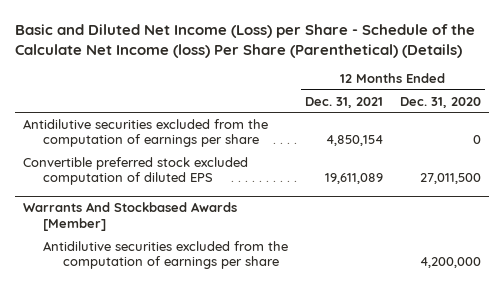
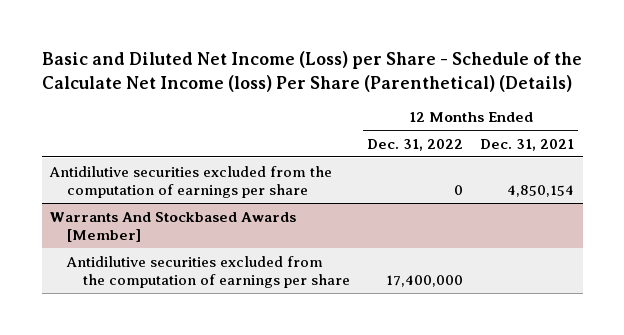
[399,96,481,108] Dec. 31, 2020 -> none
none -> [367,138,464,151] Dec. 31, 2022
[23,156,249,186] Convertible preferred stock excluded computation of diluted EPS -> none

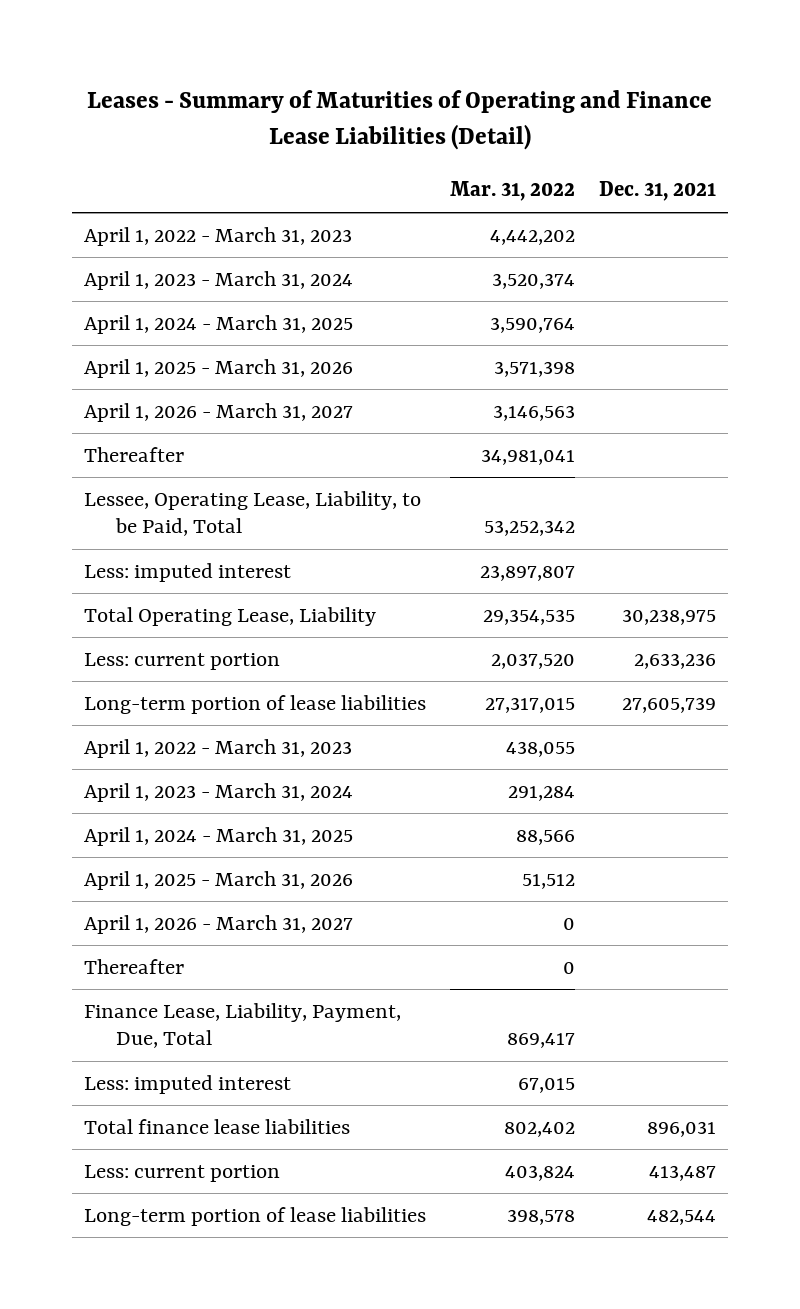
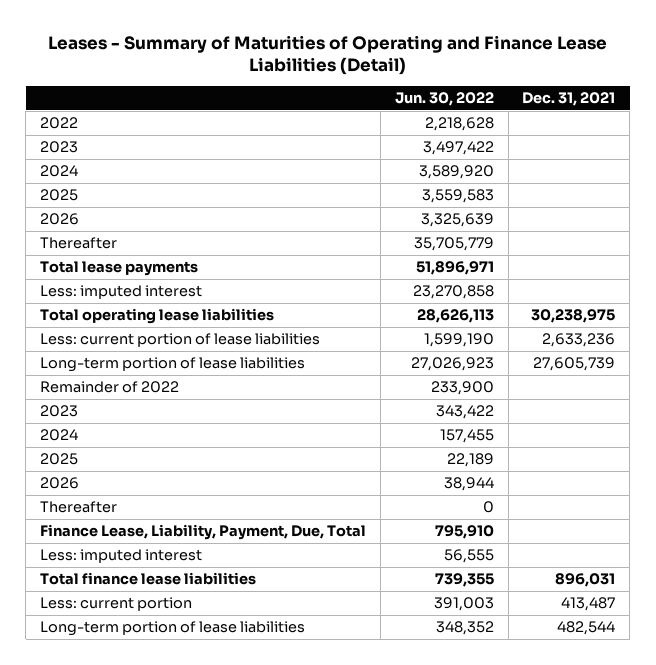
[450,181,576,202] Mar. 31, 2022 -> none
none -> [394,92,494,107] Jun. 30, 2022
[84,402,354,422] April 1, 2026 - March 31, 2027 -> none
none -> [40,117,79,130] 2022
[84,226,353,246] April 1, 2022 - March 31, 2023 -> [40,141,79,154] 2023
[84,270,354,290] April 1, 2023 - March 31, 2024 -> [40,165,79,178] 2024
[84,314,354,334] April 1, 2024 - March 31, 2025 -> [40,189,79,202] 2025
[84,358,354,378] April 1, 2025 - March 31, 2026 -> [40,213,80,226] 2026
[84,490,422,537] Lessee, Operating Lease, Liability, to be Paid, Total -> [40,261,199,277] Total lease payments
[84,606,377,626] Total Operating Lease, Liability -> [40,308,275,325] Total operating lease liabilities
[84,652,281,670] Less: current portion -> [40,333,321,348] Less: current portion of lease liabilities
[84,914,354,934] April 1, 2026 - March 31, 2027 -> none
none -> [40,381,180,394] Remainder of 2022
[84,738,353,758] April 1, 2022 - March 31, 2023 -> [40,405,79,418] 2023
[84,782,354,802] April 1, 2023 - March 31, 2024 -> [40,429,79,442] 2024
[84,826,354,846] April 1, 2024 - March 31, 2025 -> [40,453,79,466] 2025
[84,870,354,890] April 1, 2025 - March 31, 2026 -> [40,477,80,490] 2026

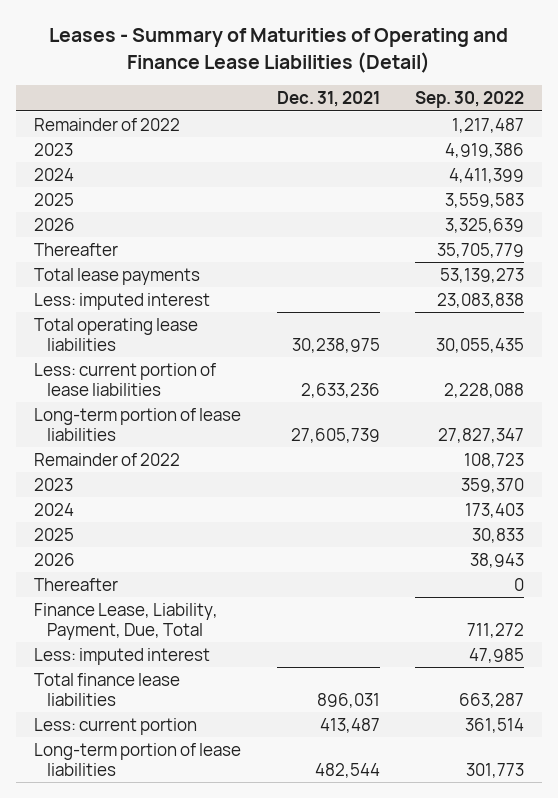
[394,92,494,107] Jun. 30, 2022 -> none
none -> [415,91,525,109] Sep. 30, 2022
[40,117,79,130] 2022 -> [33,117,180,131] Remainder of 2022

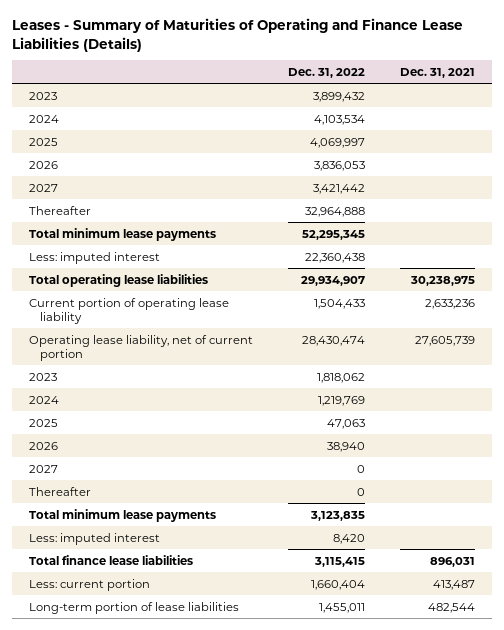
[49,28,509,73] Leases - Summary of Maturities of Operating and Finance Lease Liabilities (Detail) -> [12,18,464,52] Leases - Summary of Maturities of Operating and Finance Lease Liabilities (Details)
[415,91,525,109] Sep. 30, 2022 -> none
none -> [287,67,365,78] Dec. 31, 2022
[33,117,180,131] Remainder of 2022 -> none
none -> [29,183,59,192] 2027
[33,267,200,285] Total lease payments -> [29,227,217,241] Total minimum lease payments
[33,452,180,466] Remainder of 2022 -> none
[33,362,216,396] Less: current portion of lease liabilities -> [29,297,230,324] Current portion of operating lease liability
[33,407,241,441] Long-term portion of lease liabilities -> [29,334,254,361] Operating lease liability, net of current portion
none -> [29,464,59,473] 2027
[33,602,218,640] Finance Lease, Liability, Payment, Due, Total -> [29,508,217,522] Total minimum lease payments

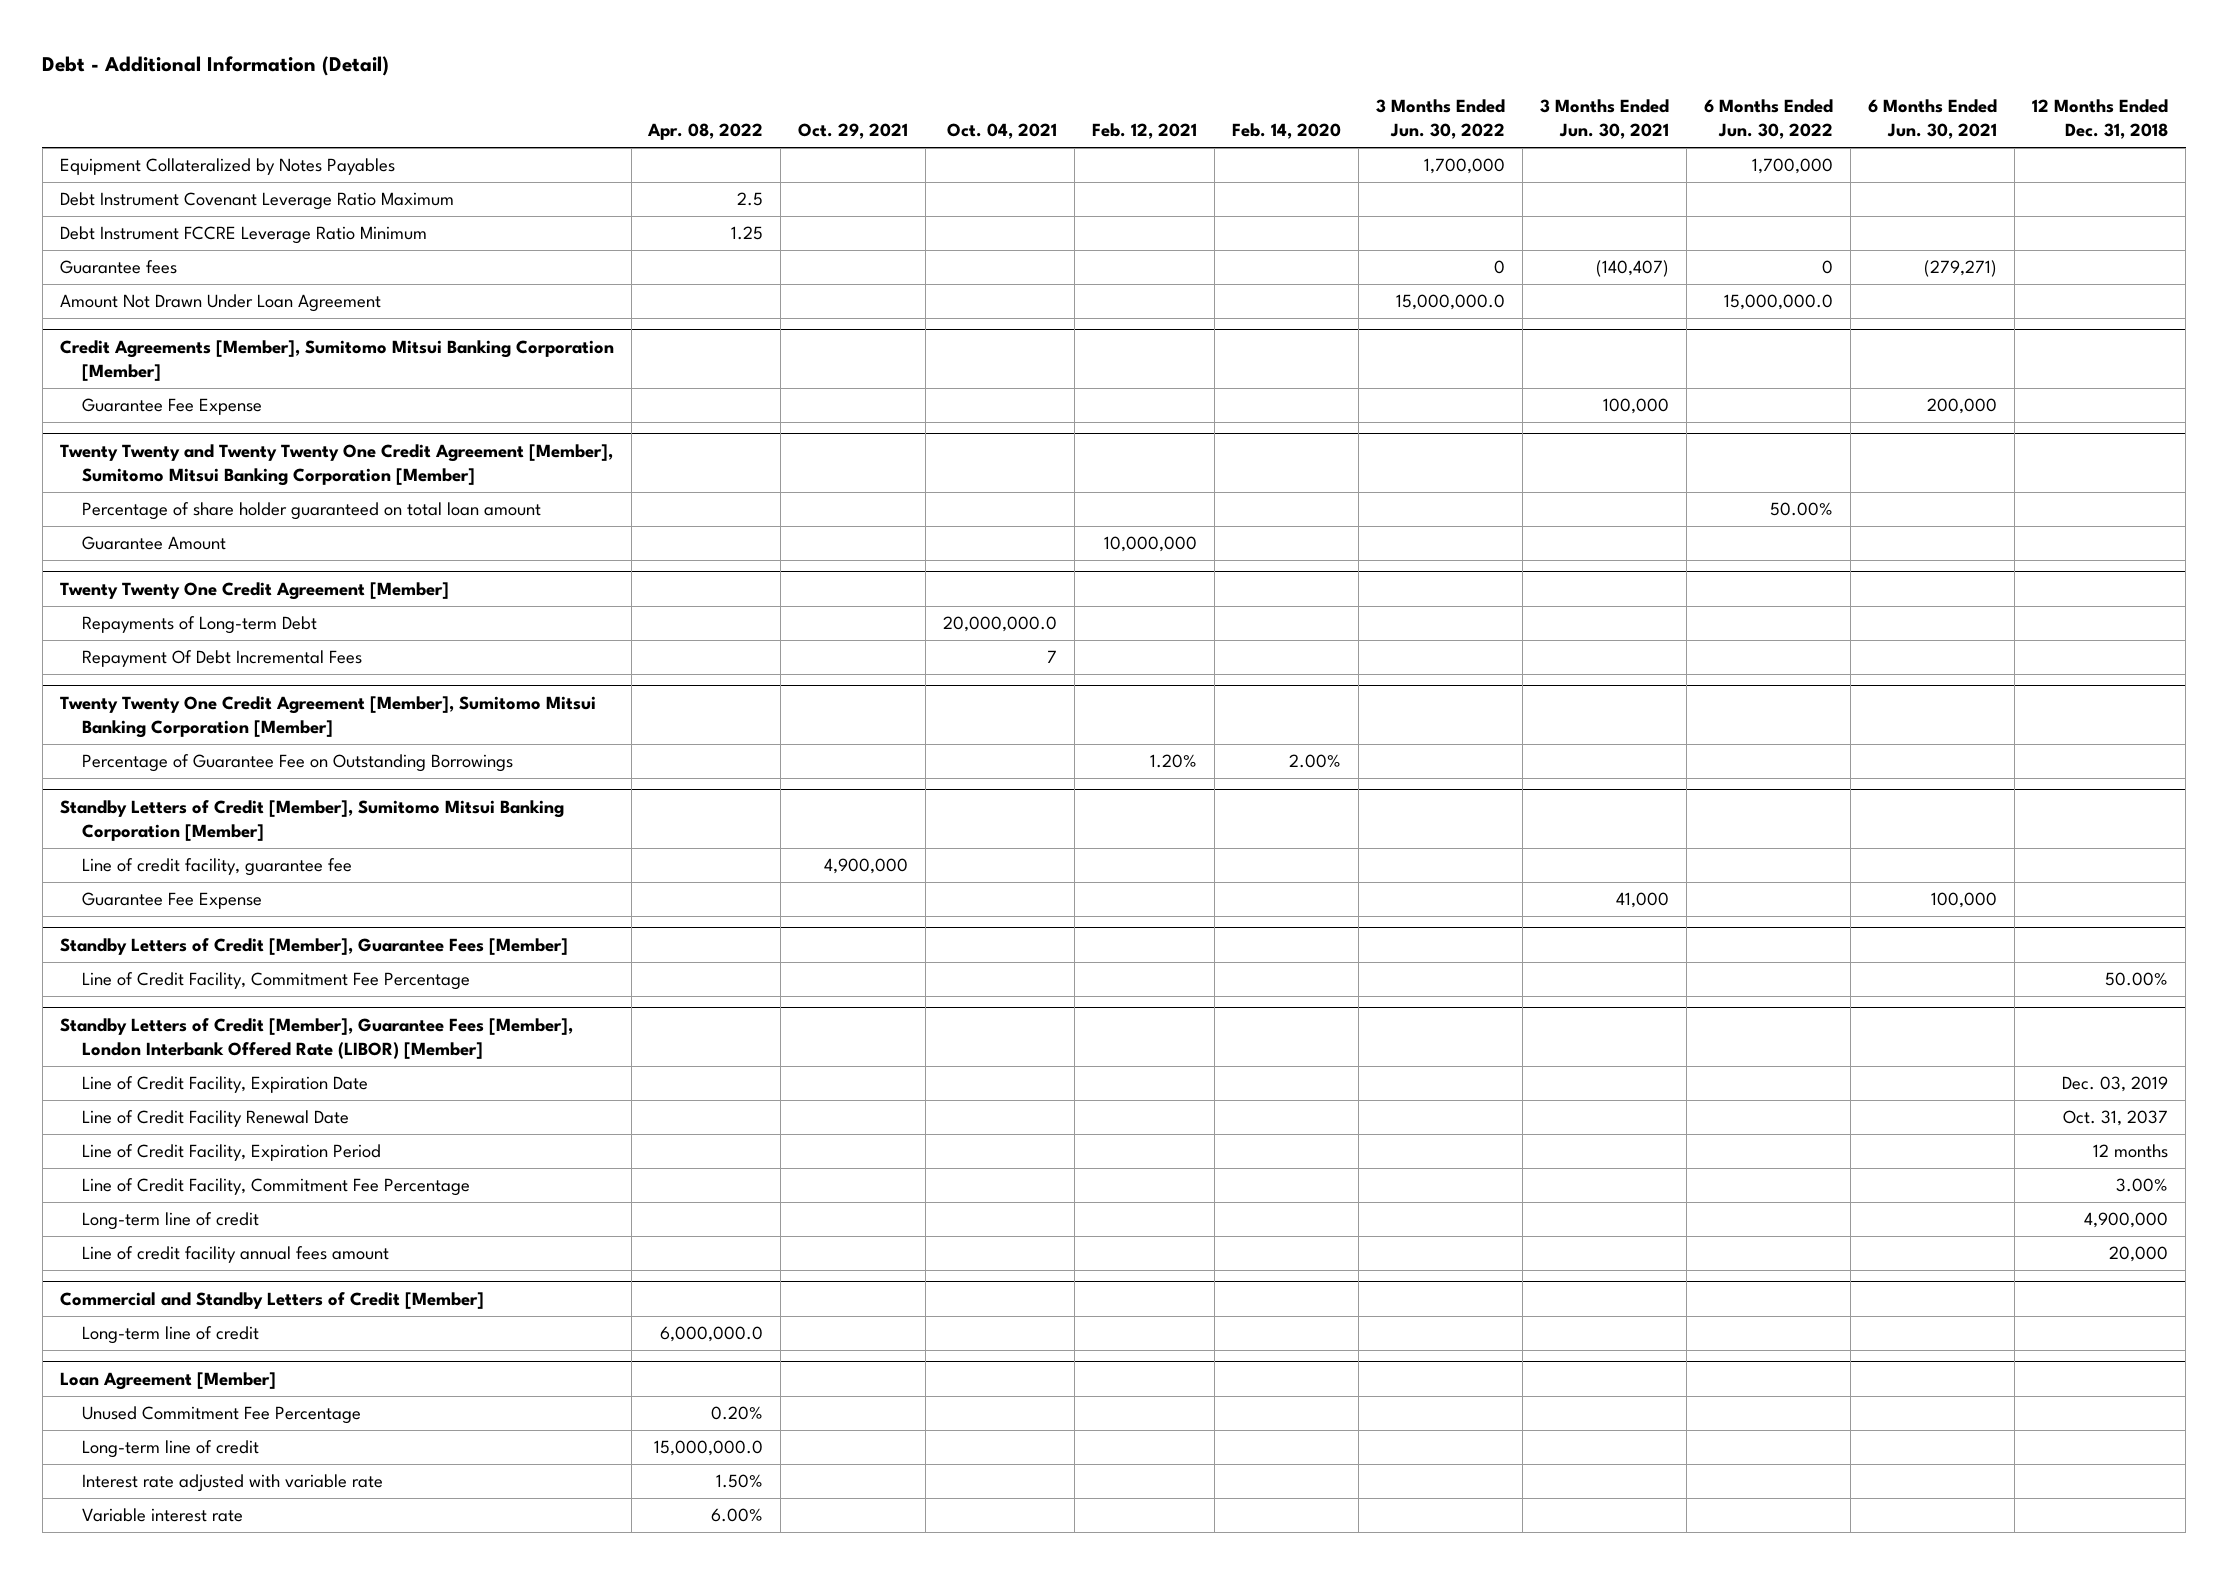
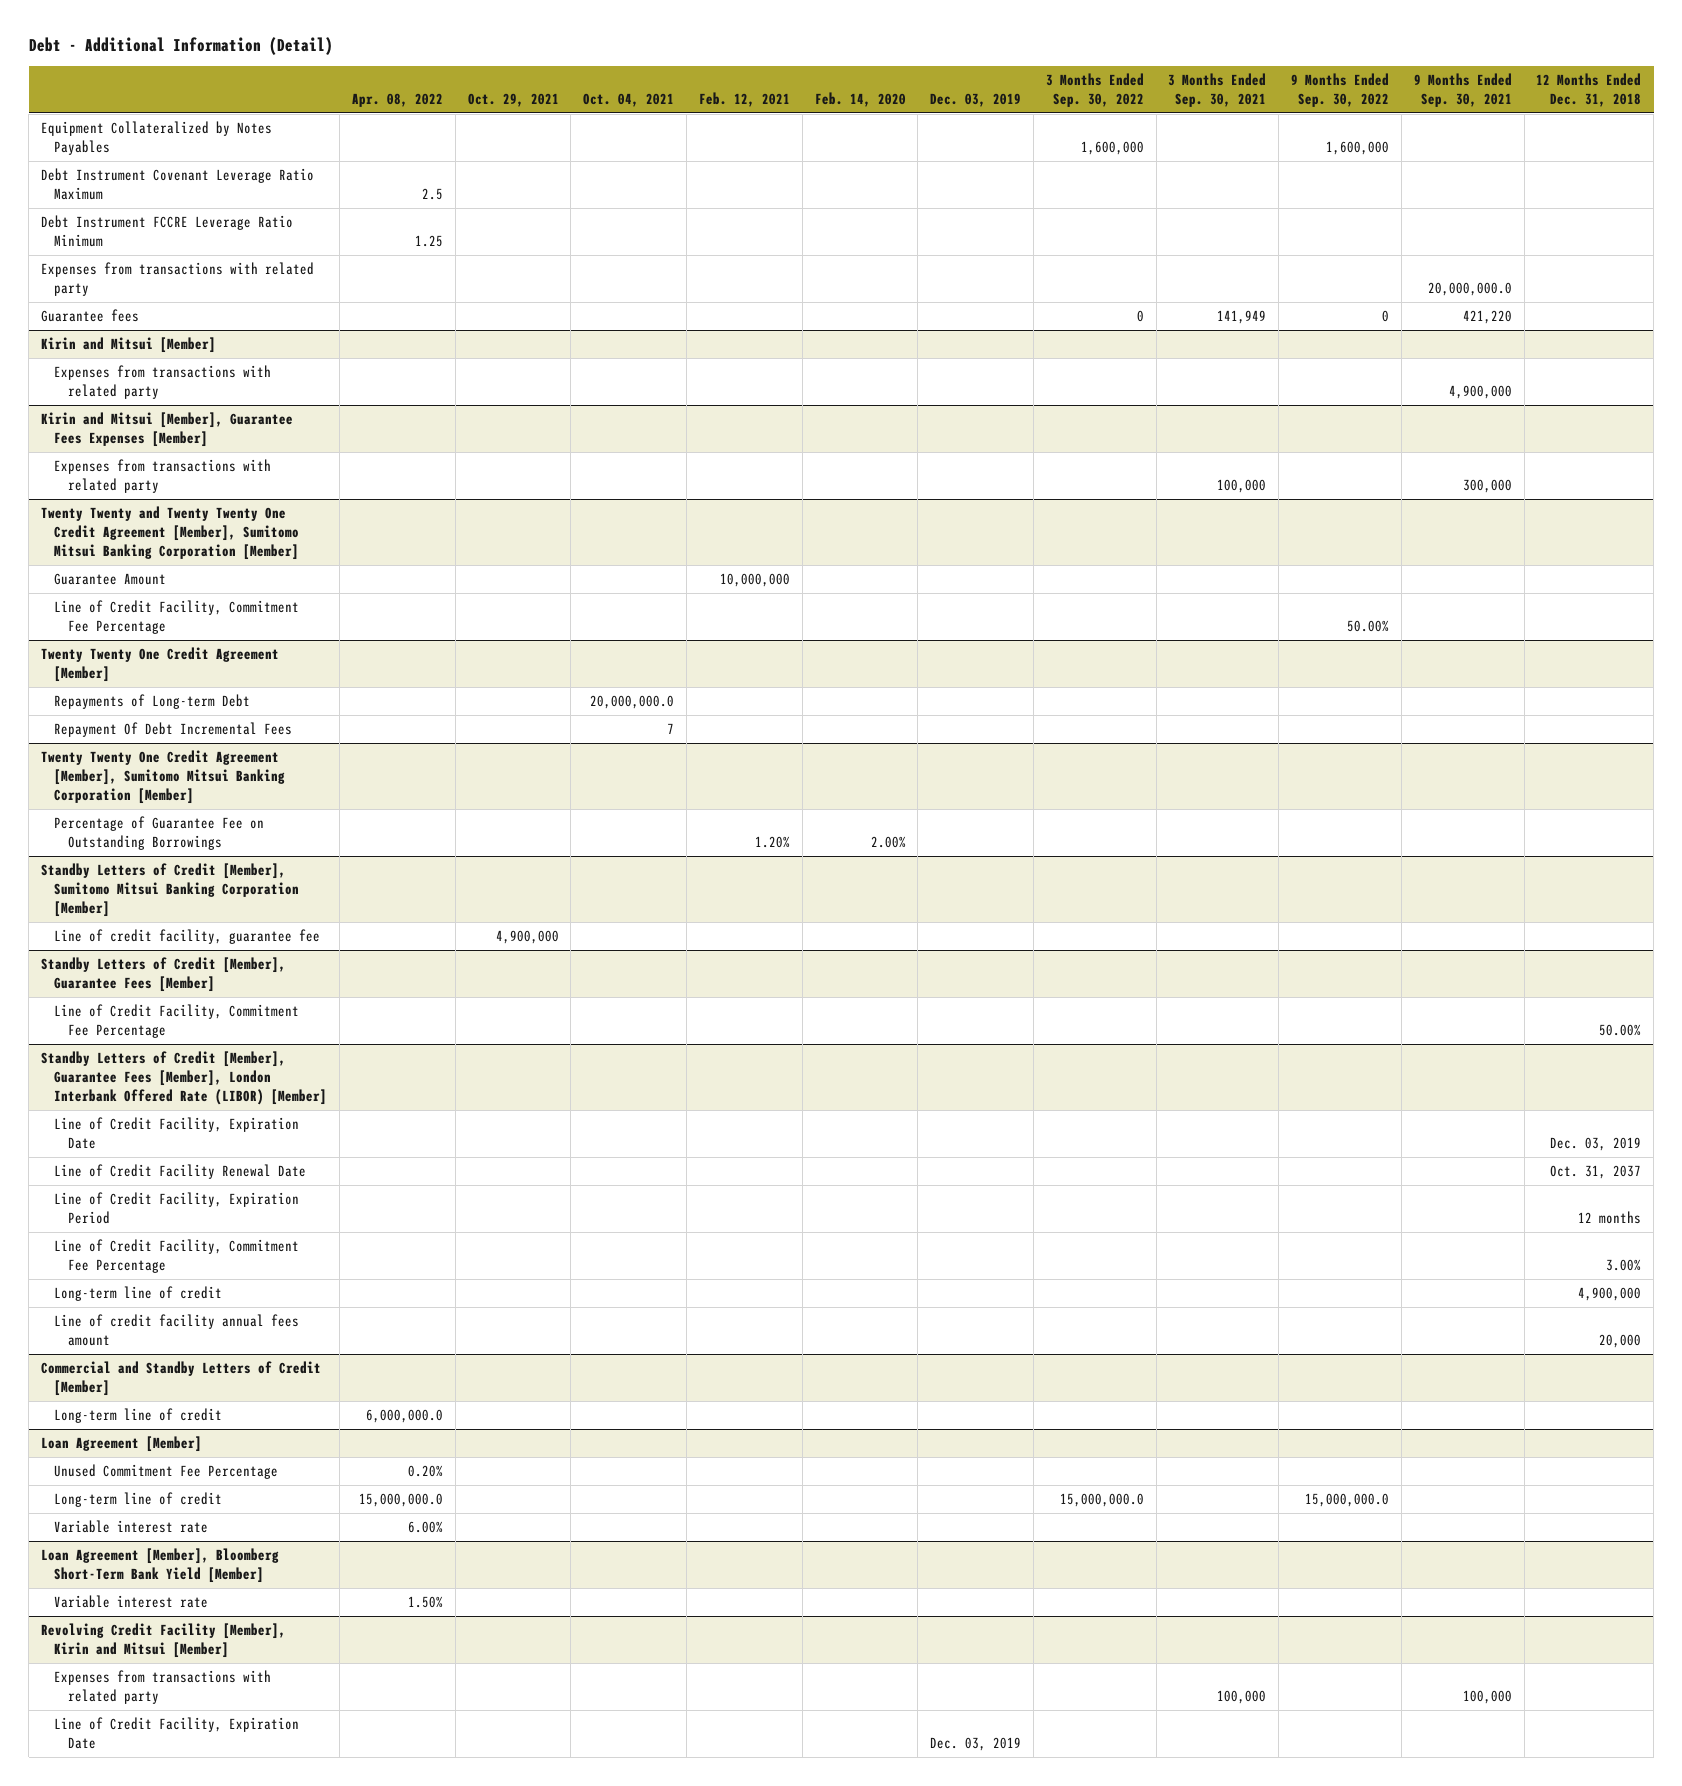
[1376,99,1506,139] 3 Months Ended Jun. 30, 2022 -> none
[1540,99,1670,139] 3 Months Ended Jun. 30, 2021 -> none
[1704,99,1834,139] 6 Months Ended Jun. 30, 2022 -> none
[1868,99,1998,139] 6 Months Ended Jun. 30, 2021 -> none
none -> [930,92,1022,107] Dec. 03, 2019
none -> [1045,72,1144,107] 3 Months Ended Sep. 30, 2022
none -> [1168,72,1267,107] 3 Months Ended Sep. 30, 2021
none -> [1291,72,1390,107] 9 Months Ended Sep. 30, 2022
none -> [1413,72,1512,107] 9 Months Ended Sep. 30, 2021
none -> [40,262,314,296] Expenses from transactions with related party
[59,294,381,313] Amount Not Drawn Under Loan Agreement -> none
[59,340,614,381] Credit Agreements [Member], Sumitomo Mitsui Banking Corporation [Member] -> none
[82,398,263,416] Guarantee Fee Expense -> none
none -> [40,337,216,354] Kirin and Mitsui [Member]
none -> [54,365,272,399] Expenses from transactions with related party
none -> [40,412,293,447] Kirin and Mitsui [Member], Guarantee Fees Expenses [Member]
none -> [54,459,272,493] Expenses from transactions with related party
[82,502,542,521] Percentage of share holder guaranteed on total loan amount -> none
none -> [54,600,300,634] Line of Credit Facility, Commitment Fee Percentage
[82,892,263,910] Guarantee Fee Expense -> none
[82,1474,384,1493] Interest rate adjusted with variable rate -> none
none -> [40,1548,279,1583] Loan Agreement [Member], Bloomberg Short-Term Bank Yield [Member]
none -> [54,1595,209,1609] Variable interest rate
none -> [40,1623,286,1658] Revolving Credit Facility [Member], Kirin and Mitsui [Member]
none -> [54,1670,272,1704] Expenses from transactions with related party
none -> [54,1717,300,1749] Line of Credit Facility, Expiration Date

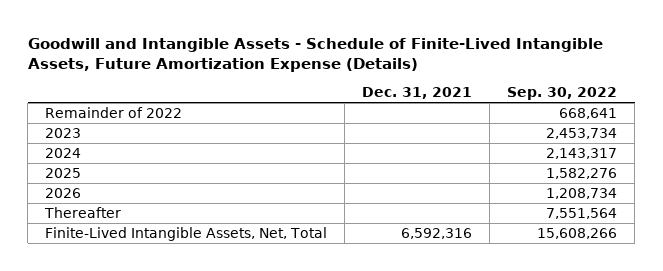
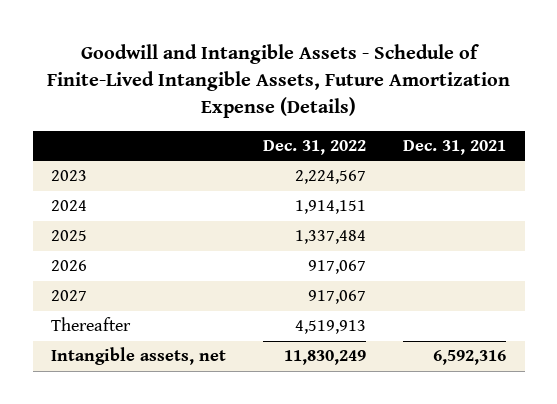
[507,87,618,101] Sep. 30, 2022 -> none
none -> [263,139,367,155] Dec. 31, 2022
[45,106,183,118] Remainder of 2022 -> none
none -> [51,290,88,302] 2027
[45,226,328,241] Finite-Lived Intangible Assets, Net, Total -> [51,347,227,366] Intangible assets, net

